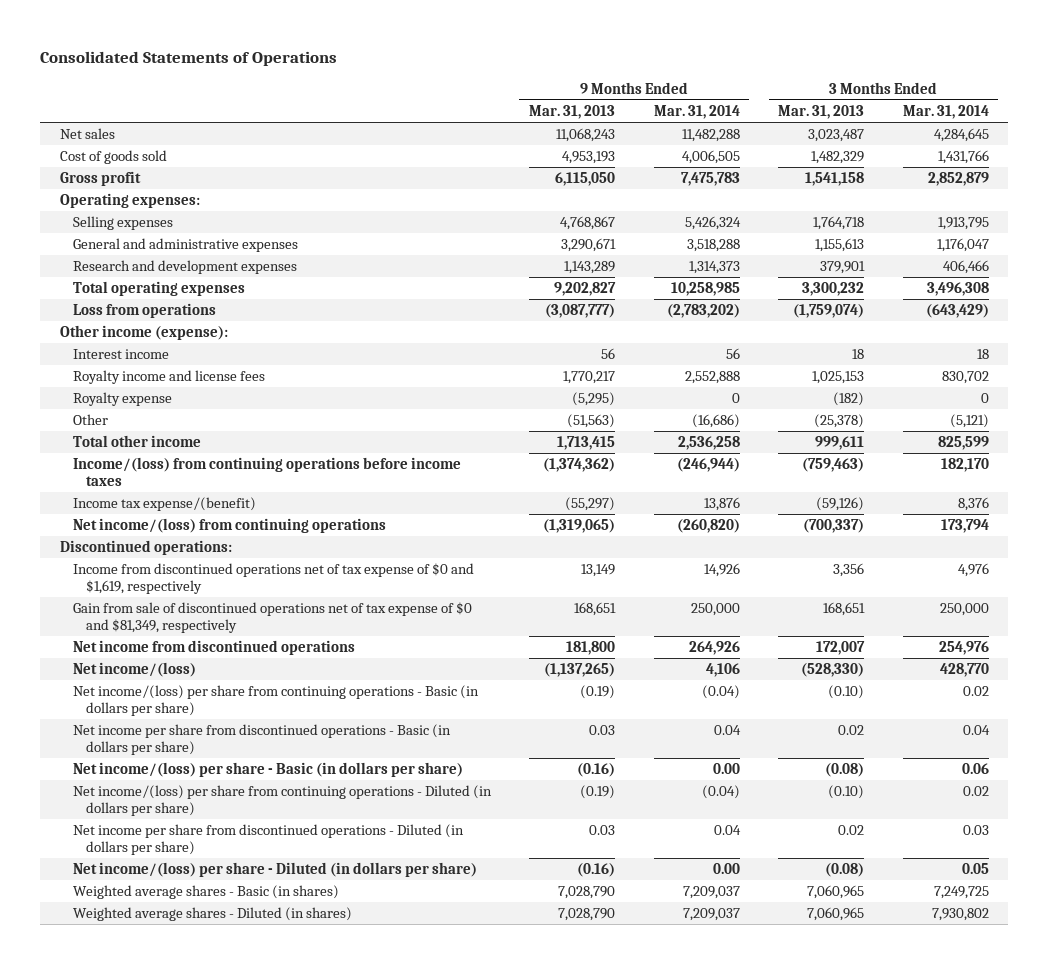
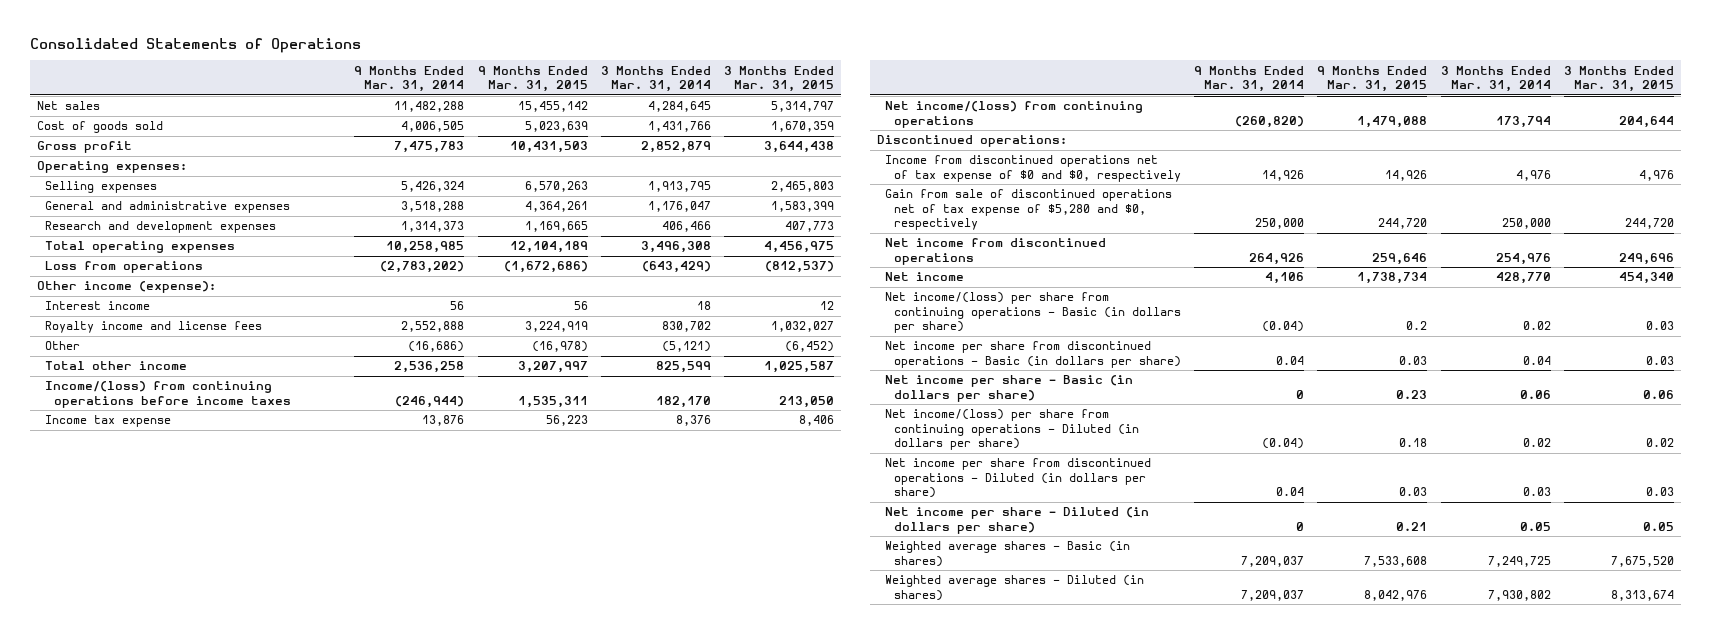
[529,105,616,120] Mar. 31, 2013 -> none
[778,105,865,120] Mar. 31, 2013 -> none
none -> [477,65,588,93] 9 Months Ended Mar. 31, 2015
none -> [724,65,835,93] 3 Months Ended Mar. 31, 2015
[72,392,172,407] Royalty expense -> none
[72,497,256,512] Income tax expense/(benefit) -> [45,415,172,428] Income tax expense
[72,563,474,595] Income from discontinued operations net of tax expense of $0 and $1,619, respectively -> [885,155,1181,182] Income from discontinued operations net of tax expense of $0 and $0, respectively
[72,602,472,634] Gain from sale of discontinued operations net of tax expense of $0 and $81,349, respectively -> [885,189,1173,231] Gain from sale of discontinued operations net of tax expense of $5,280 and $0, respectively
[72,662,196,678] Net income/(loss) -> [885,272,965,282] Net income
[72,762,463,778] Net income/(loss) per share - Basic (in dollars per share) -> [885,375,1134,402] Net income per share - Basic (in dollars per share)
[712,763,740,775] 0.00 -> [1296,389,1305,399] 0
[72,862,477,878] Net income/(loss) per share - Diluted (in dollars per share) -> [885,507,1150,534] Net income per share - Diluted (in dollars per share)
[712,863,740,875] 0.00 -> [1296,521,1305,531] 0

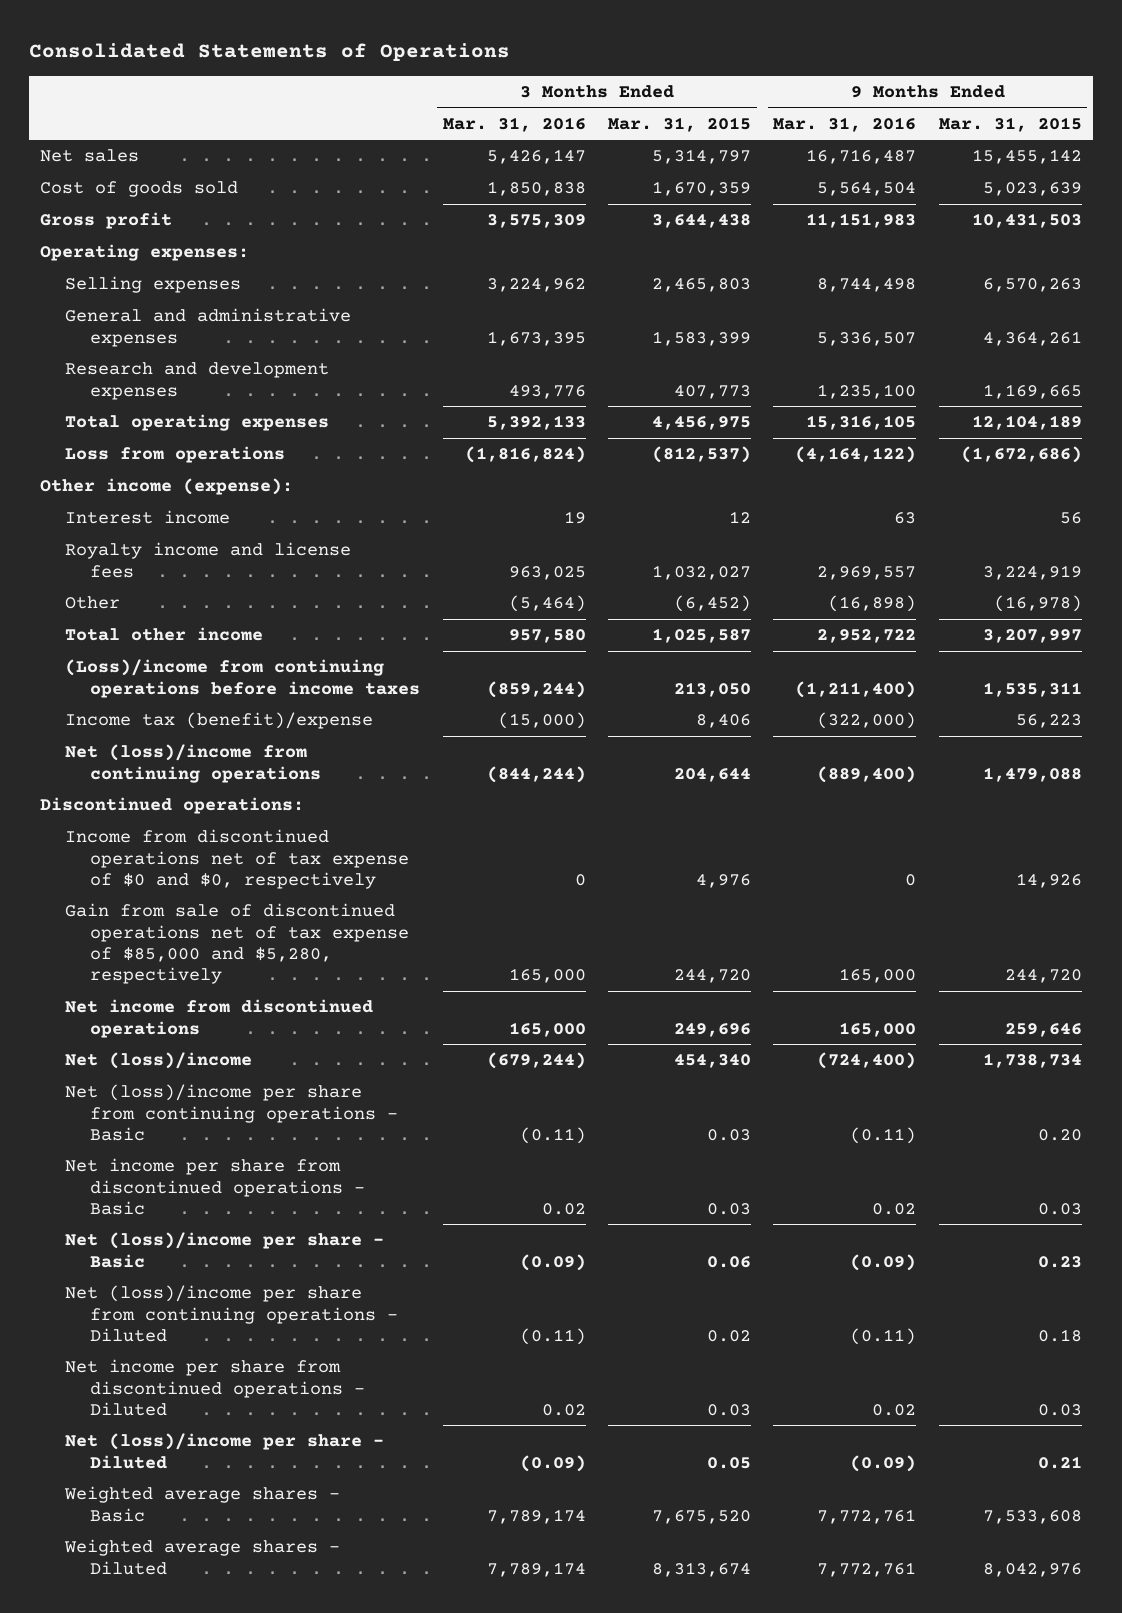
[354,65,465,93] 9 Months Ended Mar. 31, 2014 -> none
[600,65,711,93] 3 Months Ended Mar. 31, 2014 -> none
none -> [442,116,586,132] Mar. 31, 2016
none -> [773,116,917,132] Mar. 31, 2016
[45,381,291,408] Income/(loss) from continuing operations before income taxes -> [65,659,421,698] (Loss)/income from continuing operations before income taxes
[45,415,172,428] Income tax expense -> [65,712,374,730] Income tax (benefit)/expense
[885,101,1144,128] Net income/(loss) from continuing operations -> [65,744,322,783] Net (loss)/income from continuing operations
[885,189,1173,231] Gain from sale of discontinued operations net of tax expense of $5,280 and $0, respectively -> [65,903,410,985] Gain from sale of discontinued operations net of tax expense of $85,000 and $5,280, respectively
[885,272,965,282] Net income -> [65,1052,253,1070] Net (loss)/income
[885,292,1181,334] Net income/(loss) per share from continuing operations - Basic (in dollars per share) -> [65,1084,399,1141] Net (loss)/income per share from continuing operations - Basic
[1406,321,1428,331] 0.2 -> [1037,1128,1082,1141] 0.20
[885,341,1181,368] Net income per share from discontinued operations - Basic (in dollars per share) -> [65,1158,366,1215] Net income per share from discontinued operations - Basic
[885,375,1134,402] Net income per share - Basic (in dollars per share) -> [65,1232,385,1268] Net (loss)/income per share - Basic
[885,409,1139,451] Net income/(loss) per share from continuing operations - Diluted (in dollars per share) -> [65,1285,399,1342] Net (loss)/income per share from continuing operations - Diluted
[885,458,1152,499] Net income per share from discontinued operations - Diluted (in dollars per share) -> [65,1359,366,1416] Net income per share from discontinued operations - Diluted
[885,507,1150,534] Net income per share - Diluted (in dollars per share) -> [65,1433,385,1469] Net (loss)/income per share - Diluted
[885,541,1131,567] Weighted average shares - Basic (in shares) -> [64,1486,341,1522] Weighted average shares - Basic
[885,575,1145,601] Weighted average shares - Diluted (in shares) -> [64,1539,341,1575] Weighted average shares - Diluted

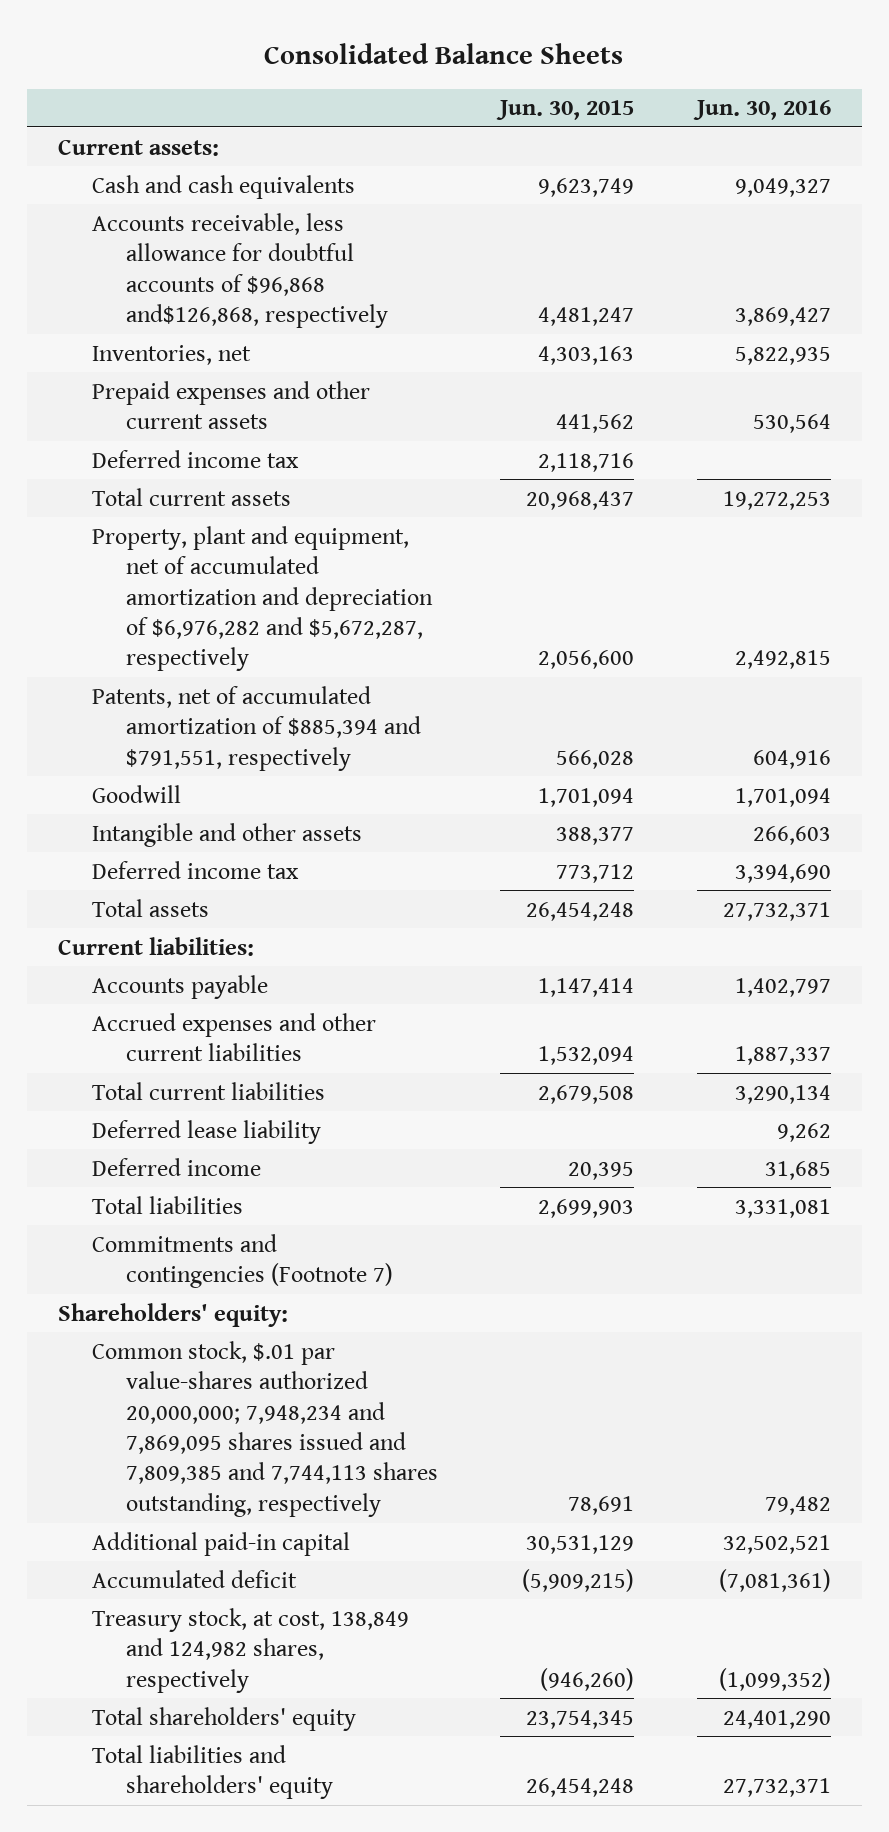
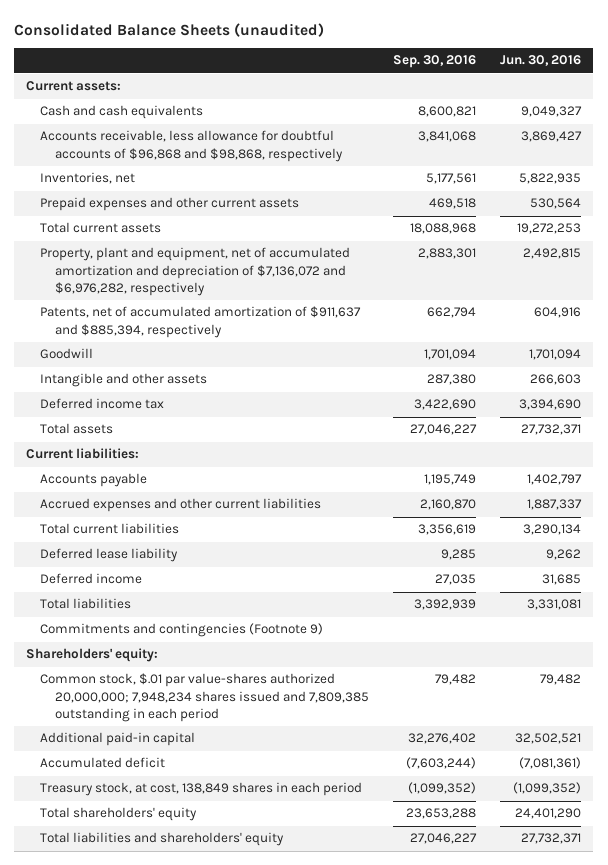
[264,43,624,65] Consolidated Balance Sheets -> [14,22,325,37] Consolidated Balance Sheets (unaudited)
[496,100,635,121] Jun. 30, 2015 -> none
none -> [392,55,476,69] Sep. 30, 2016
[92,212,388,329] Accounts receivable, less allowance for doubtful accounts of $96,868 and$126,868, respectively -> [40,130,343,162] Accounts receivable, less allowance for doubtful accounts of $96,868 and $98,868, respectively
[92,449,300,468] Deferred income tax -> none
[92,525,433,672] Property, plant and equipment, net of accumulated amortization and depreciation of $6,976,282 and $5,672,287, respectively -> [40,247,351,296] Property, plant and equipment, net of accumulated amortization and depreciation of $7,136,072 and $6,976,282, respectively
[92,685,421,771] Patents, net of accumulated amortization of $885,394 and $791,551, respectively -> [40,306,362,338] Patents, net of accumulated amortization of $911,637 and $885,394, respectively
[92,1233,393,1289] Commitments and contingencies (Footnote 7) -> [40,623,324,638] Commitments and contingencies (Footnote 9)
[92,1340,438,1517] Common stock, $.01 par value-shares authorized 20,000,000; 7,948,234 and 7,869,095 shares issued and 7,809,385 and 7,744,113 shares outstanding, respectively -> [40,673,369,722] Common stock, $.01 par value-shares authorized 20,000,000; 7,948,234 shares issued and 7,809,385 outstanding in each period
[92,1607,410,1693] Treasury stock, at cost, 138,849 and 124,982 shares, respectively -> [40,782,363,797] Treasury stock, at cost, 138,849 shares in each period

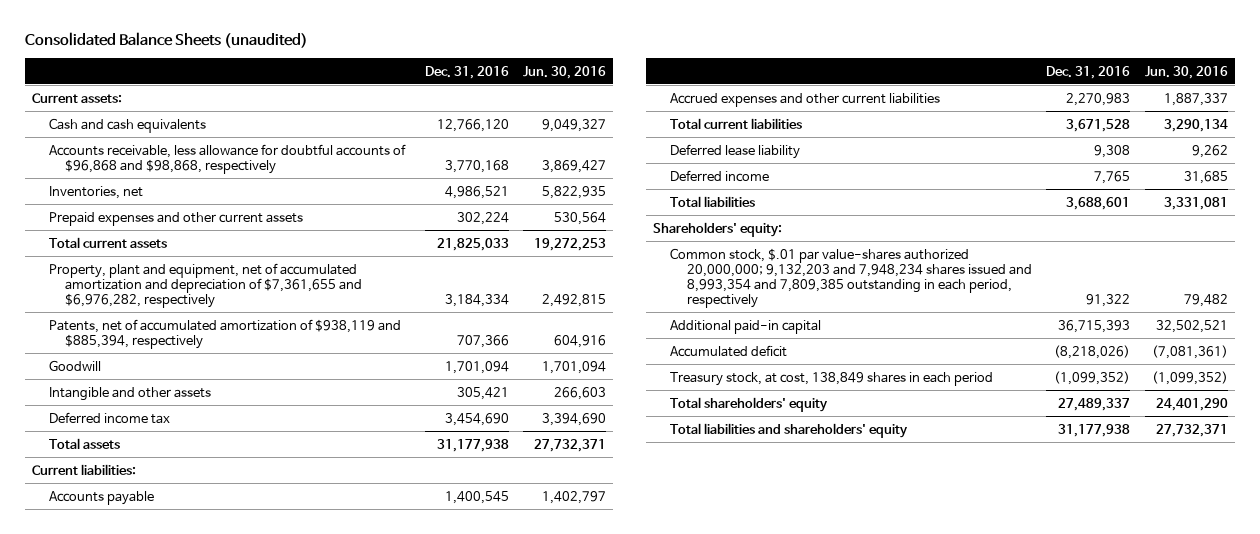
[392,55,476,69] Sep. 30, 2016 -> none
none -> [424,65,509,79] Dec. 31, 2016
[40,247,351,296] Property, plant and equipment, net of accumulated amortization and depreciation of $7,136,072 and $6,976,282, respectively -> [48,262,363,309] Property, plant and equipment, net of accumulated amortization and depreciation of $7,361,655 and $6,976,282, respectively
[40,306,362,338] Patents, net of accumulated amortization of $911,637 and $885,394, respectively -> [48,318,401,349] Patents, net of accumulated amortization of $938,119 and $885,394, respectively
[40,623,324,638] Commitments and contingencies (Footnote 9) -> none
[40,673,369,722] Common stock, $.01 par value-shares authorized 20,000,000; 7,948,234 shares issued and 7,809,385 outstanding in each period -> [670,247,1032,309] Common stock, $.01 par value-shares authorized 20,000,000; 9,132,203 and 7,948,234 shares issued and 8,993,354 and 7,809,385 outstanding in each period, respectively

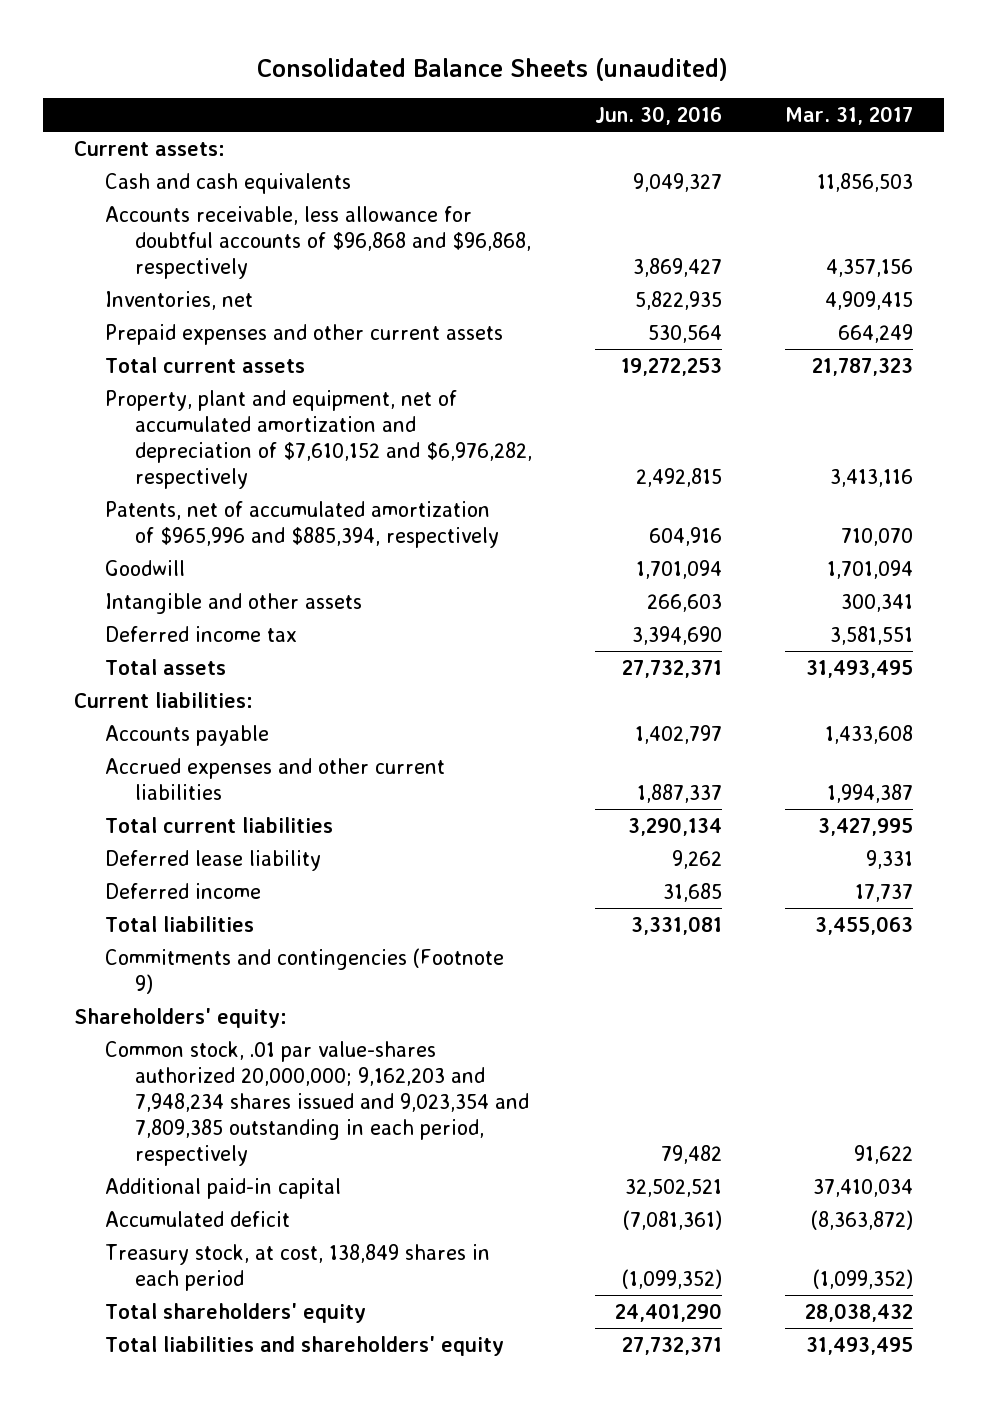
[424,65,509,79] Dec. 31, 2016 -> none
none -> [784,105,913,125] Mar. 31, 2017
[48,143,406,174] Accounts receivable, less allowance for doubtful accounts of $96,868 and $98,868, respectively -> [104,205,532,280] Accounts receivable, less allowance for doubtful accounts of $96,868 and $96,868, respectively
[48,262,363,309] Property, plant and equipment, net of accumulated amortization and depreciation of $7,361,655 and $6,976,282, respectively -> [104,389,533,490] Property, plant and equipment, net of accumulated amortization and depreciation of $7,610,152 and $6,976,282, respectively
[48,318,401,349] Patents, net of accumulated amortization of $938,119 and $885,394, respectively -> [104,500,500,548] Patents, net of accumulated amortization of $965,996 and $885,394, respectively
none -> [104,947,504,994] Commitments and contingencies (Footnote 9)
[670,247,1032,309] Common stock, $.01 par value-shares authorized 20,000,000; 9,132,203 and 7,948,234 shares issued and 8,993,354 and 7,809,385 outstanding in each period, respectively -> [104,1040,530,1167] Common stock, .01 par value-shares authorized 20,000,000; 9,162,203 and 7,948,234 shares issued and 9,023,354 and 7,809,385 outstanding in each period, respectively

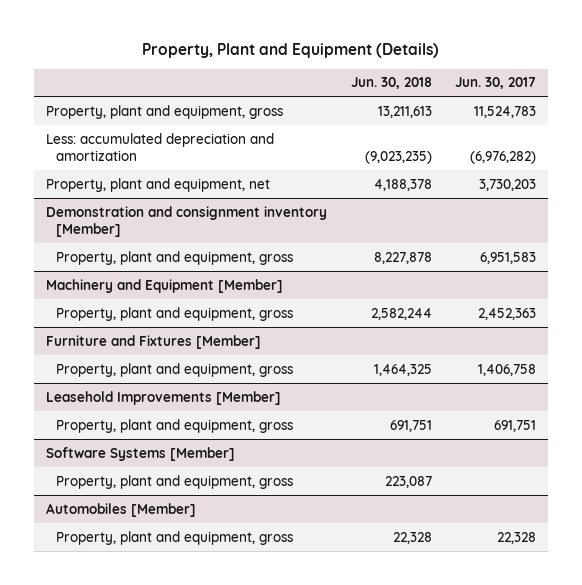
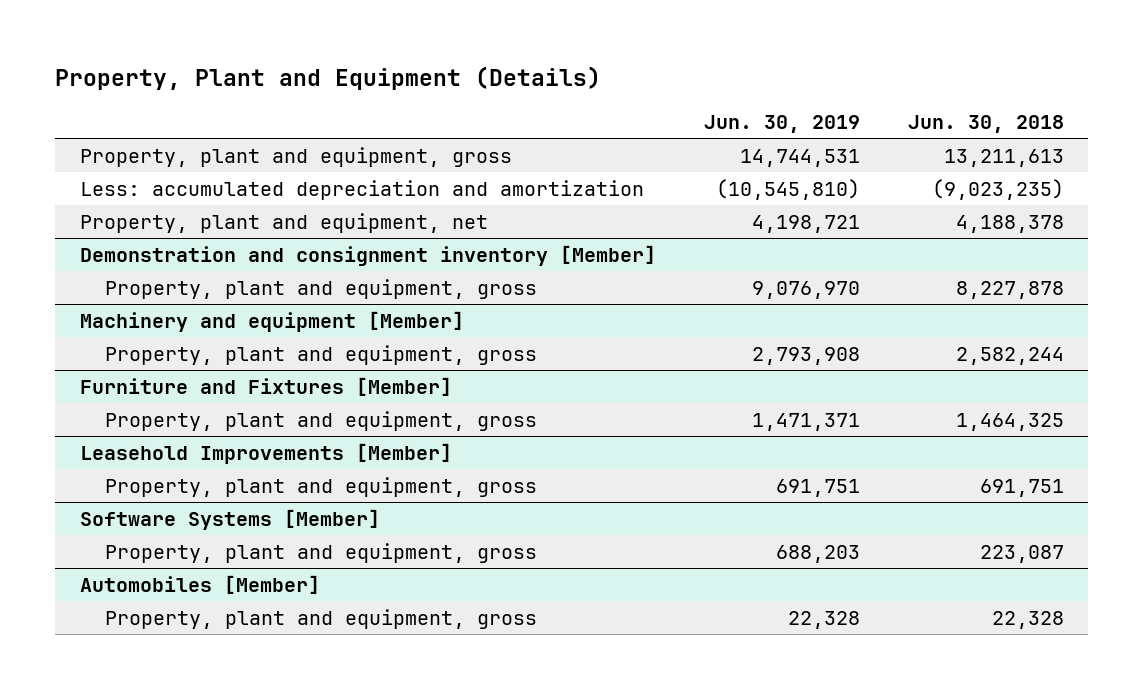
[455,77,537,90] Jun. 30, 2017 -> none
none -> [703,115,860,134] Jun. 30, 2019
[45,278,283,293] Machinery and Equipment [Member] -> [79,310,464,332] Machinery and equipment [Member]

